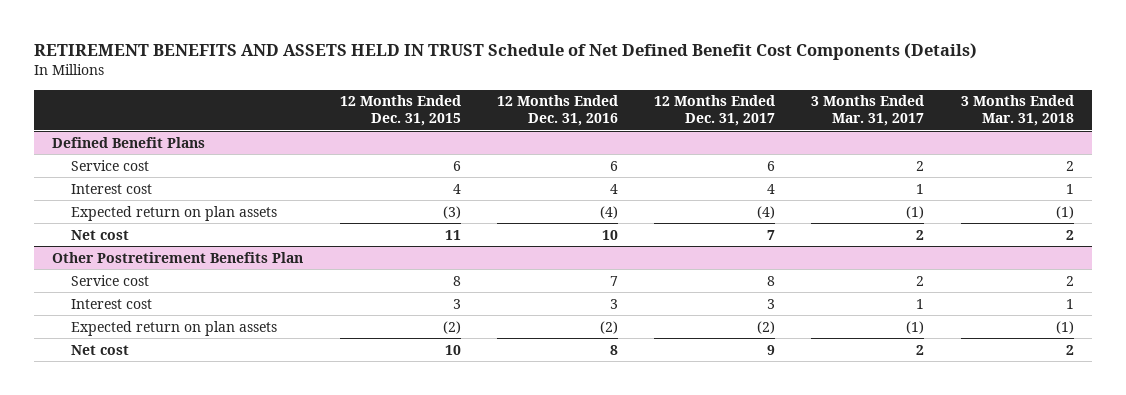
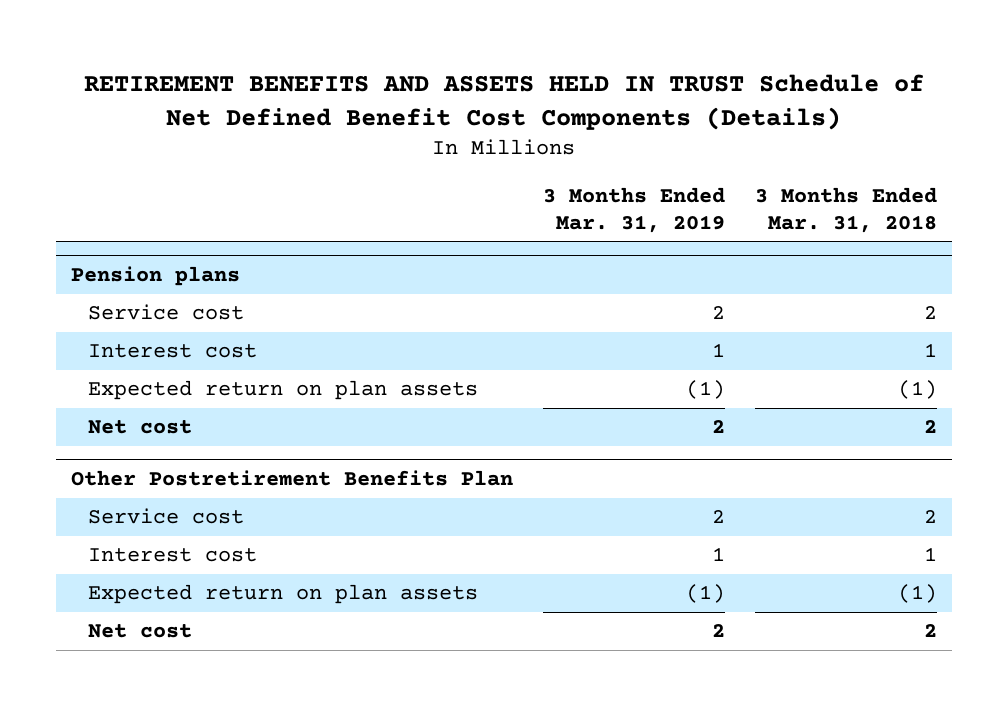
[339,95,461,127] 12 Months Ended Dec. 31, 2015 -> none
[496,95,618,127] 12 Months Ended Dec. 31, 2016 -> none
[654,95,776,127] 12 Months Ended Dec. 31, 2017 -> none
[811,95,925,127] 3 Months Ended Mar. 31, 2017 -> none
none -> [543,186,726,233] 3 Months Ended Mar. 31, 2019
[52,136,206,148] Defined Benefit Plans -> [71,265,241,286] Pension plans

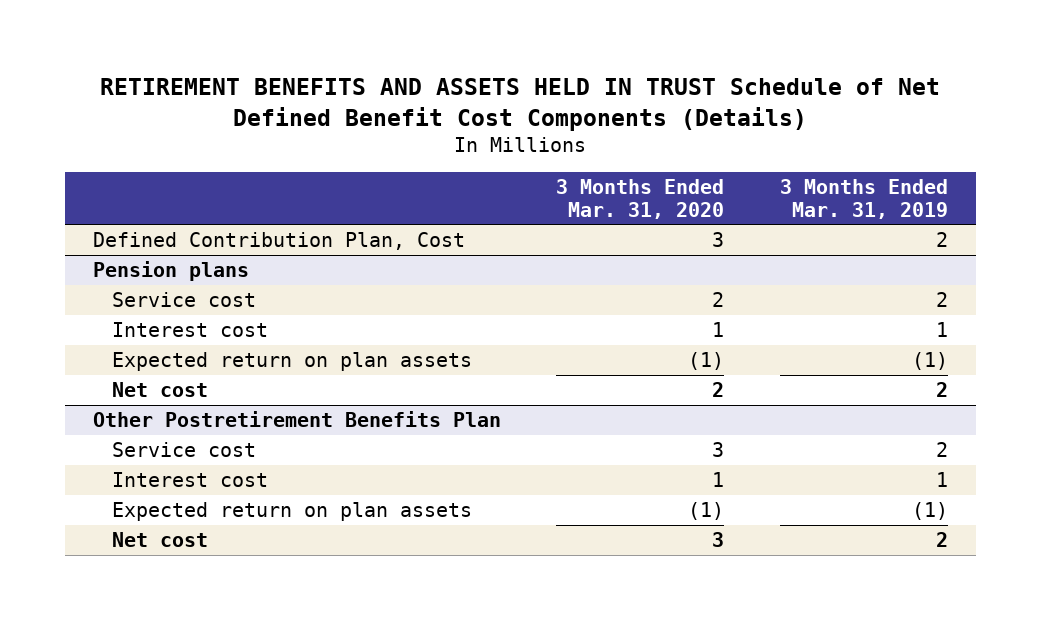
[755,186,938,233] 3 Months Ended Mar. 31, 2018 -> none
none -> [556,178,725,219] 3 Months Ended Mar. 31, 2020
none -> [92,232,465,251] Defined Contribution Plan, Cost

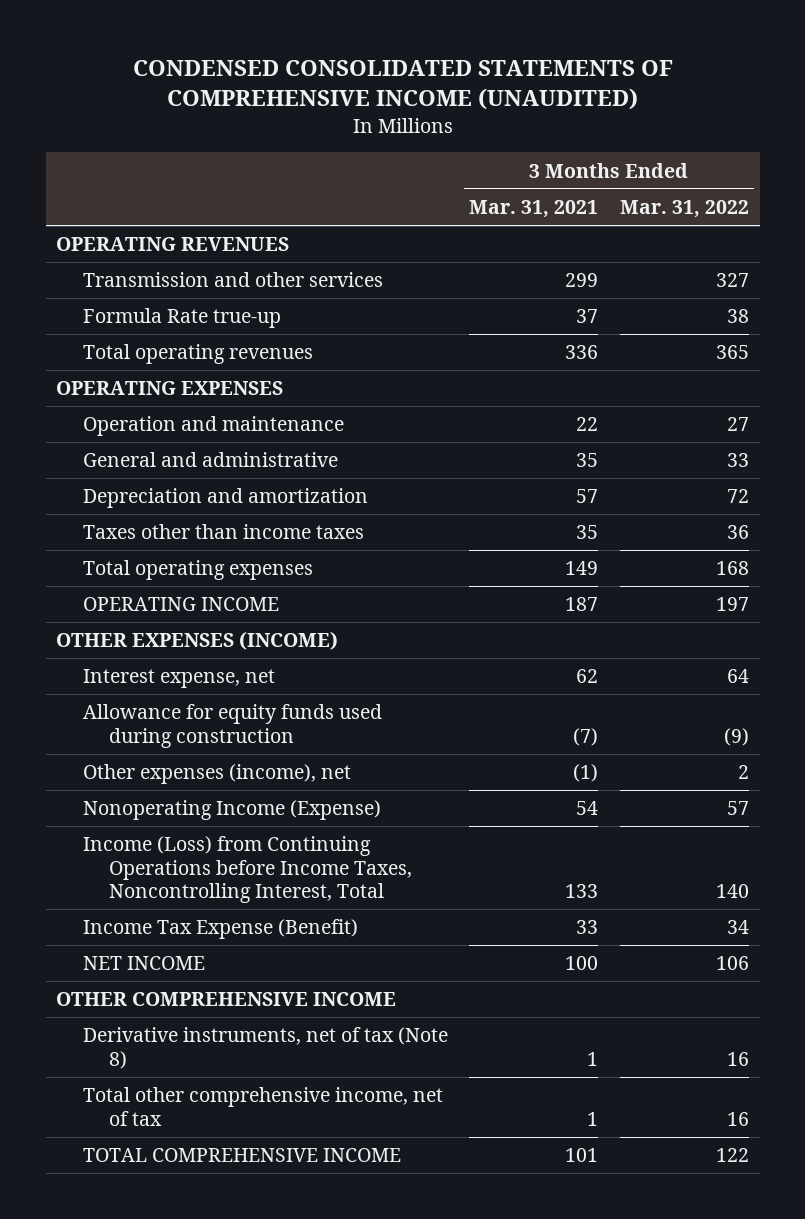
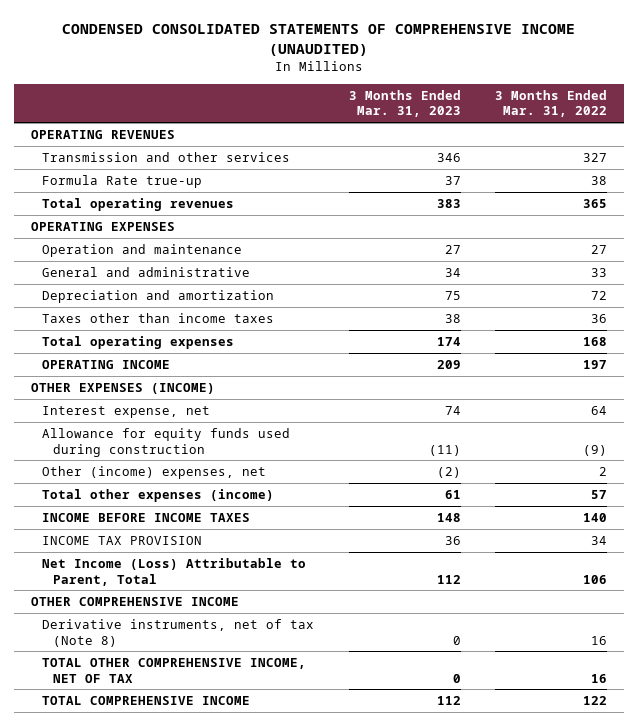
[469,200,599,219] Mar. 31, 2021 -> none
none -> [348,90,461,118] 3 Months Ended Mar. 31, 2023
[82,764,351,785] Other expenses (income), net -> [42,466,267,480] Other (income) expenses, net
[82,800,381,821] Nonoperating Income (Expense) -> [42,489,275,503] Total other expenses (income)
[82,836,412,904] Income (Loss) from Continuing Operations before Income Taxes, Noncontrolling Interest, Total -> [42,513,251,523] INCOME BEFORE INCOME TAXES
[82,919,358,940] Income Tax Expense (Benefit) -> [42,536,203,546] INCOME TAX PROVISION
[82,956,205,971] NET INCOME -> [42,558,307,586] Net Income (Loss) Attributable to Parent, Total
[82,1087,443,1126] Total other comprehensive income, net of tax -> [42,658,307,683] TOTAL OTHER COMPREHENSIVE INCOME, NET OF TAX

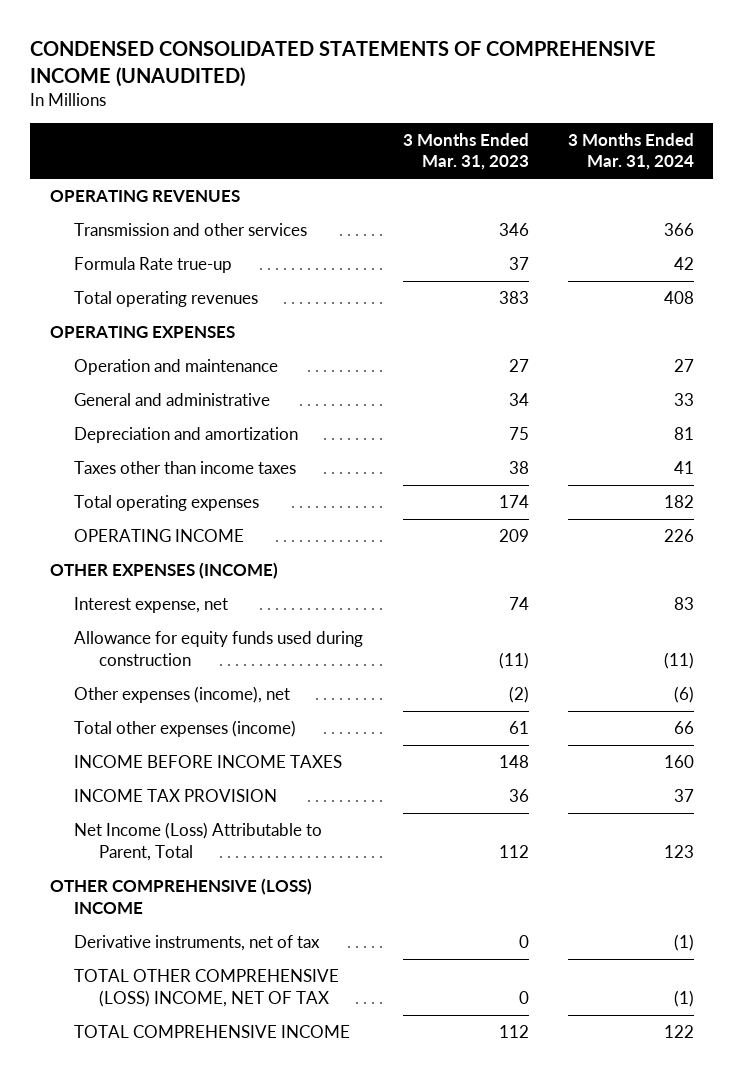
[494,90,607,118] 3 Months Ended Mar. 31, 2022 -> none
none -> [567,132,694,171] 3 Months Ended Mar. 31, 2024
[42,466,267,480] Other (income) expenses, net -> [74,686,291,704] Other expenses (income), net
[31,597,240,607] OTHER COMPREHENSIVE INCOME -> [49,878,312,914] OTHER COMPREHENSIVE (LOSS) INCOME
[42,619,315,647] Derivative instruments, net of tax (Note 8) -> [74,935,321,952] Derivative instruments, net of tax
[42,658,307,683] TOTAL OTHER COMPREHENSIVE INCOME, NET OF TAX -> [74,969,340,1007] TOTAL OTHER COMPREHENSIVE (LOSS) INCOME, NET OF TAX

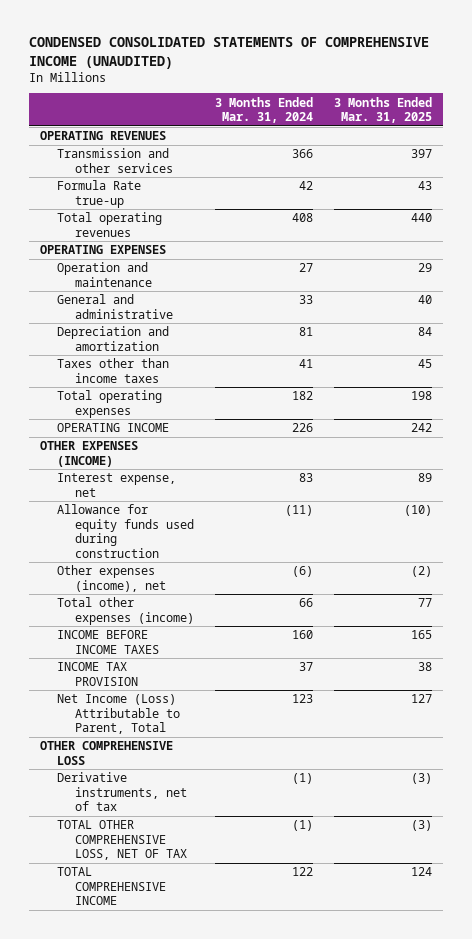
[402,132,529,171] 3 Months Ended Mar. 31, 2023 -> none
none -> [334,96,433,124] 3 Months Ended Mar. 31, 2025
[49,878,312,914] OTHER COMPREHENSIVE (LOSS) INCOME -> [39,741,173,765] OTHER COMPREHENSIVE LOSS
[74,969,340,1007] TOTAL OTHER COMPREHENSIVE (LOSS) INCOME, NET OF TAX -> [57,820,188,861] TOTAL OTHER COMPREHENSIVE LOSS, NET OF TAX

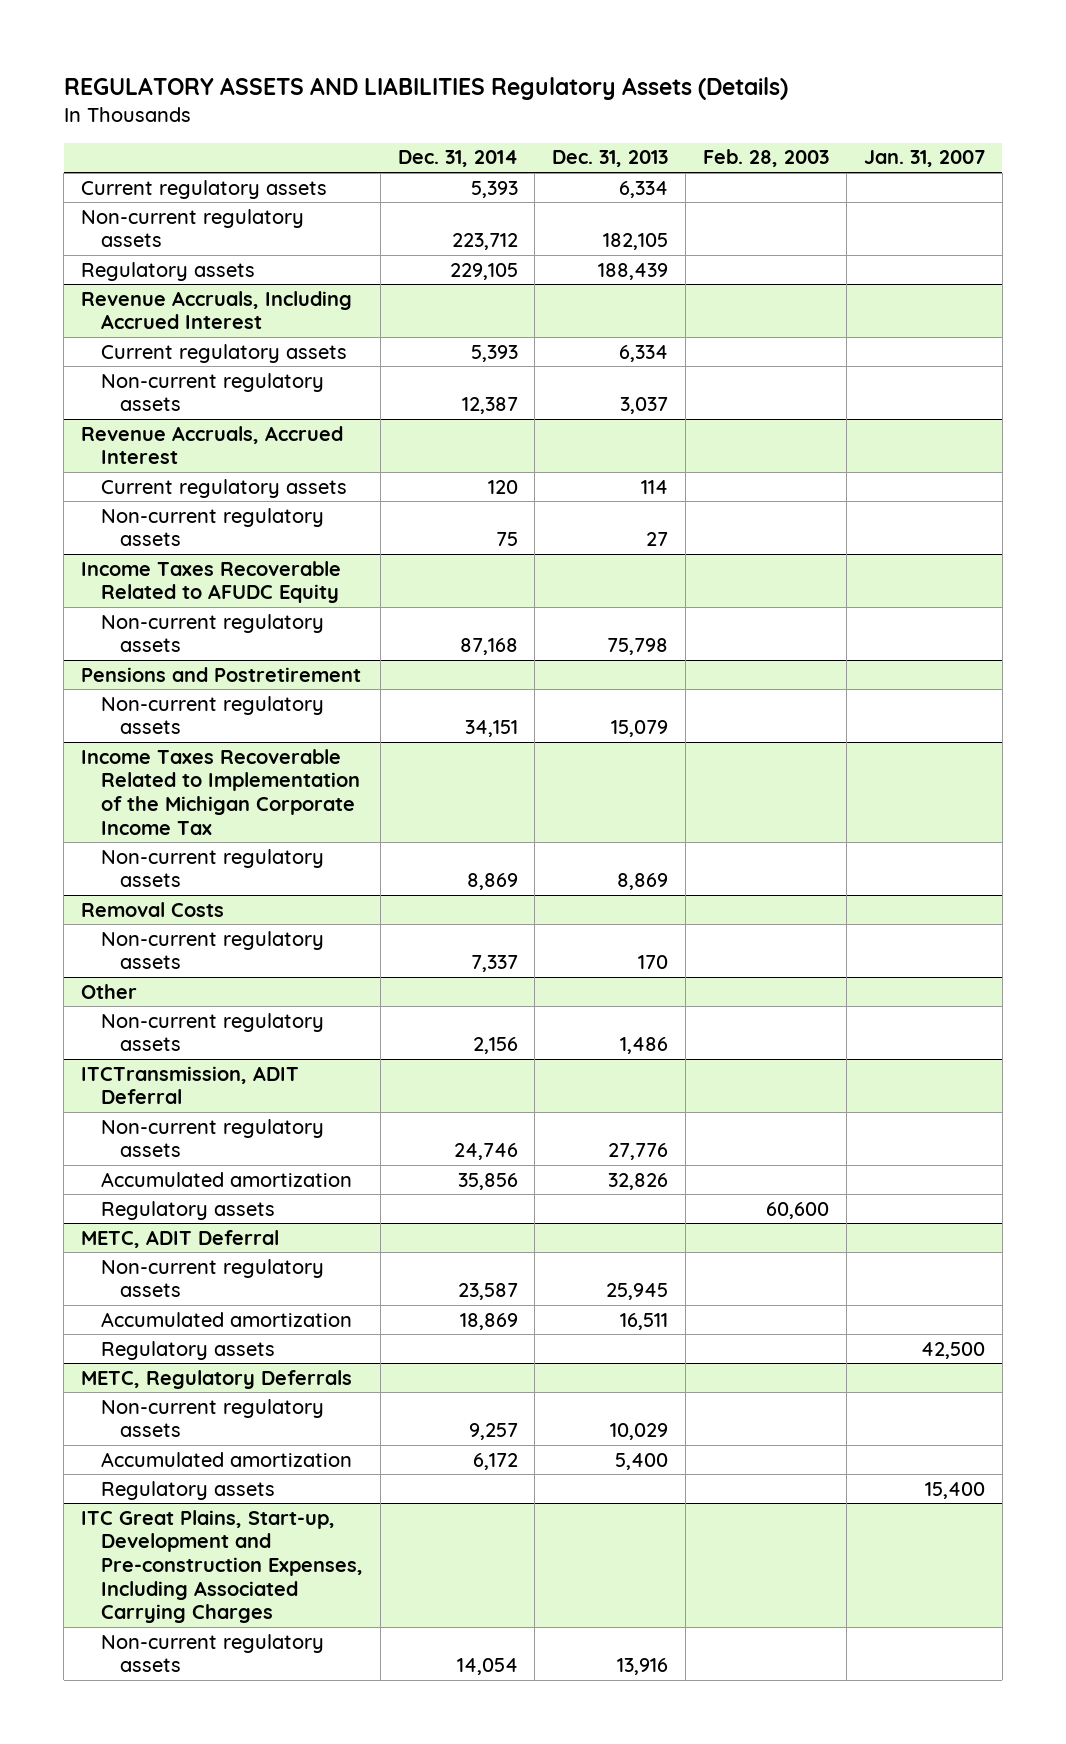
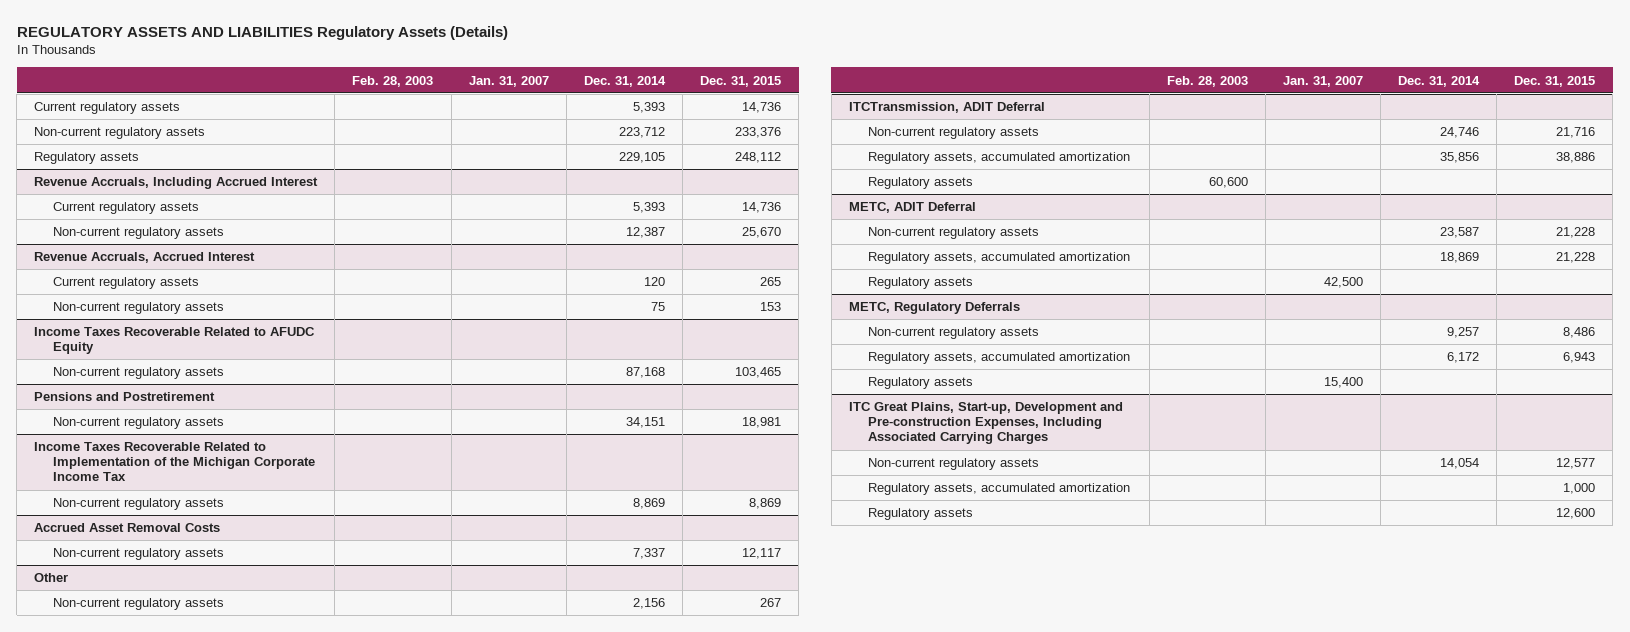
[552,150,669,168] Dec. 31, 2013 -> none
none -> [699,75,781,87] Dec. 31, 2015
[81,901,225,917] Removal Costs -> [34,523,221,533] Accrued Asset Removal Costs
[100,1171,352,1187] Accumulated amortization -> [867,152,1130,165] Regulatory assets, accumulated amortization
[100,1311,352,1327] Accumulated amortization -> [867,252,1130,265] Regulatory assets, accumulated amortization
[100,1451,352,1467] Accumulated amortization -> [867,352,1130,365] Regulatory assets, accumulated amortization
none -> [867,483,1130,496] Regulatory assets, accumulated amortization
none -> [867,508,973,521] Regulatory assets

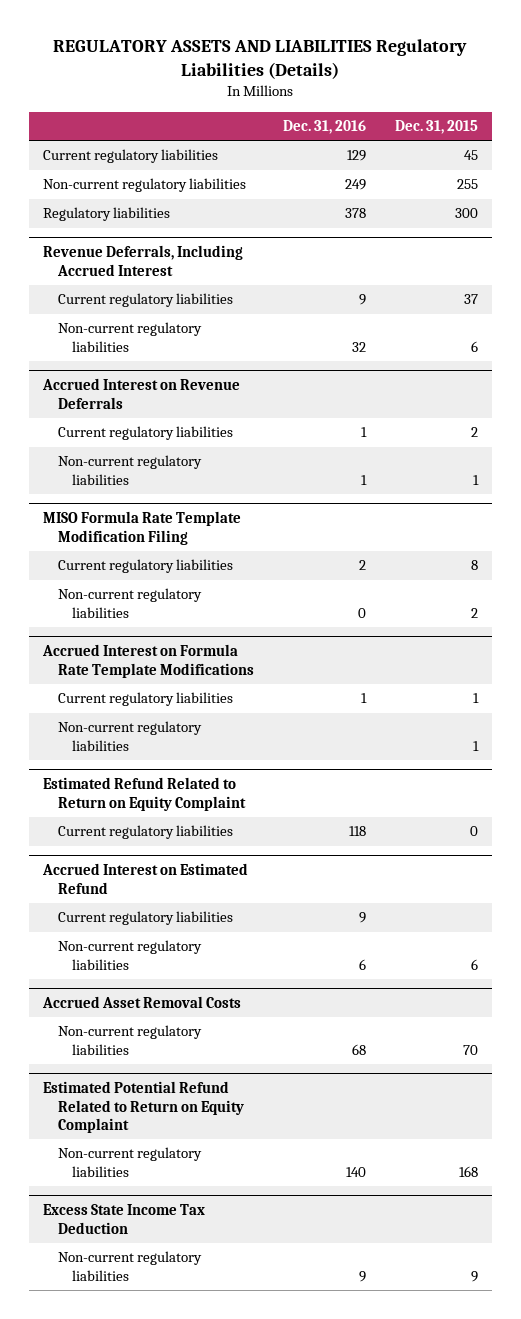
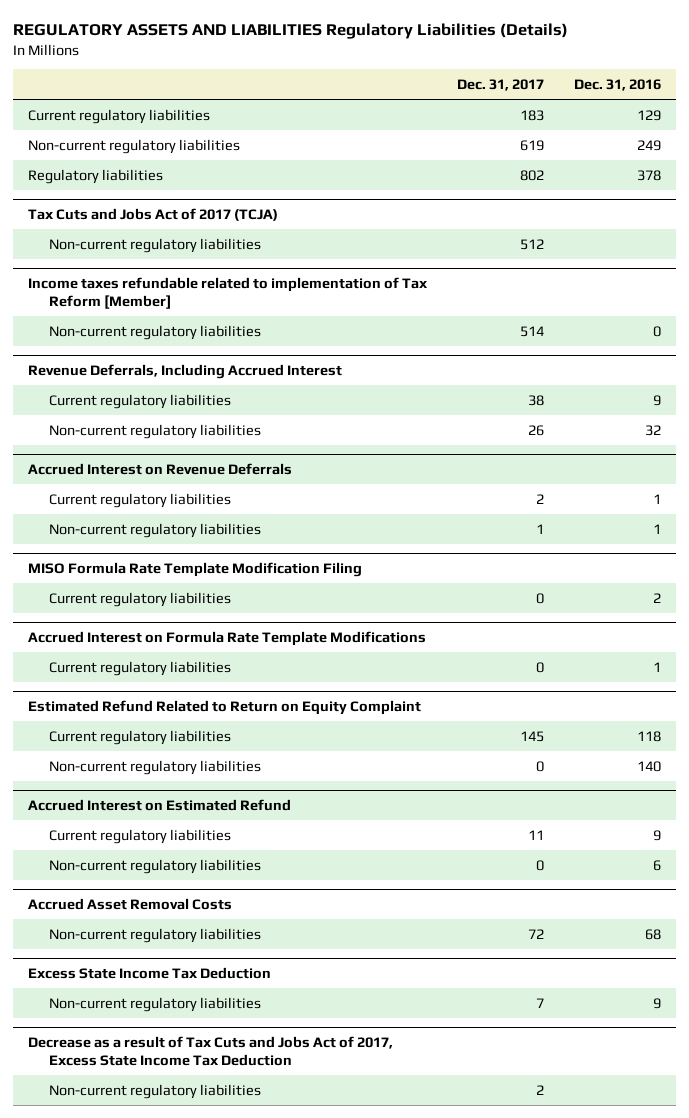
[394,120,478,135] Dec. 31, 2015 -> none
none -> [456,79,544,92] Dec. 31, 2017
none -> [27,207,278,221] Tax Cuts and Jobs Act of 2017 (TCJA)
none -> [49,237,262,253] Non-current regulatory liabilities
none -> [27,276,428,310] Income taxes refundable related to implementation of Tax Reform [Member]
none -> [49,324,262,340] Non-current regulatory liabilities
[57,588,202,619] Non-current regulatory liabilities -> none
[57,721,202,752] Non-current regulatory liabilities -> none
none -> [49,759,262,775] Non-current regulatory liabilities
[43,1080,244,1134] Estimated Potential Refund Related to Return on Equity Complaint -> none
[57,1147,202,1178] Non-current regulatory liabilities -> none
none -> [27,1035,393,1067] Decrease as a result of Tax Cuts and Jobs Act of 2017, Excess State Income Tax Deduction
none -> [49,1083,262,1099] Non-current regulatory liabilities

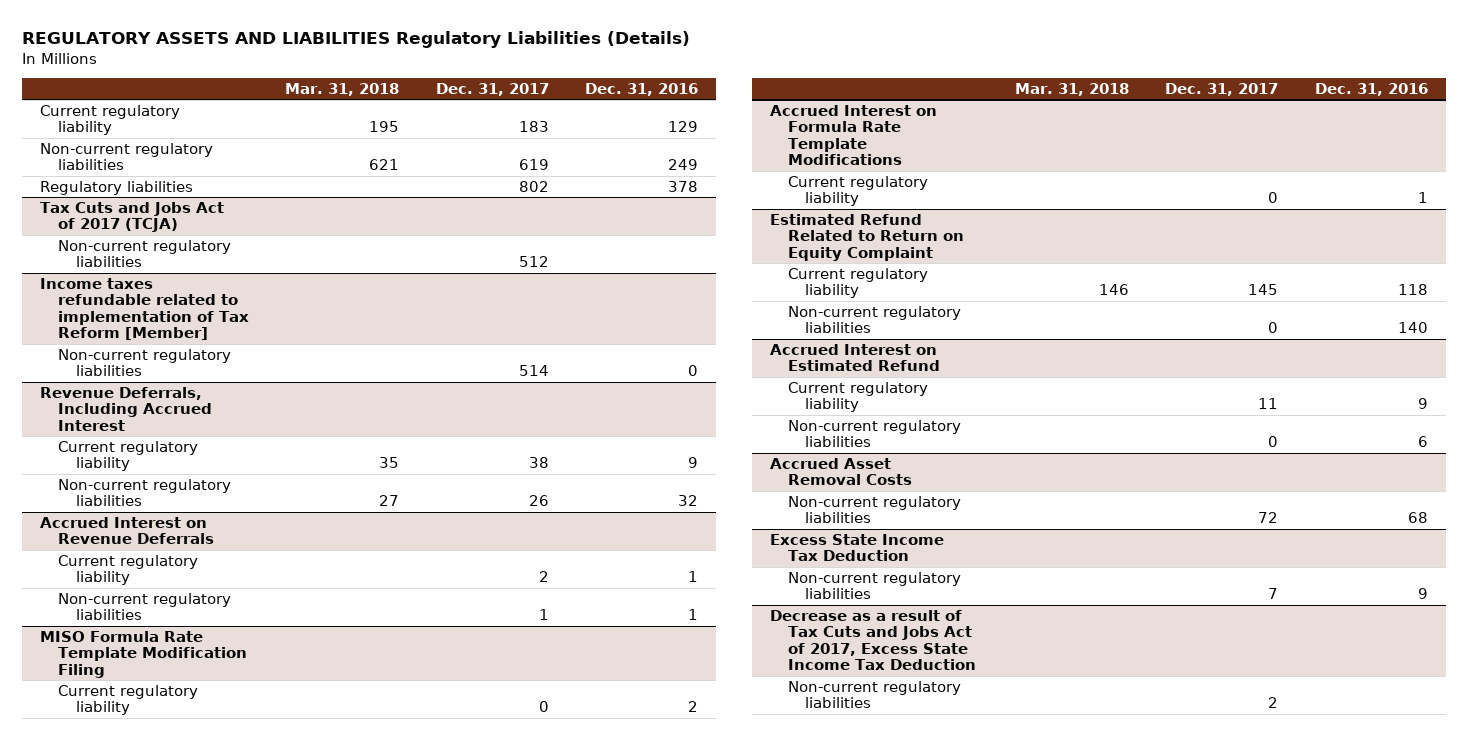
none -> [285,82,400,96] Mar. 31, 2018
[27,108,210,124] Current regulatory liabilities -> [40,104,181,136] Current regulatory liability
[49,393,232,409] Current regulatory liabilities -> [58,440,199,472] Current regulatory liability
[49,492,232,508] Current regulatory liabilities -> [58,554,199,586] Current regulatory liability
[49,591,232,607] Current regulatory liabilities -> [58,684,199,716] Current regulatory liability
[49,660,232,676] Current regulatory liabilities -> [787,175,928,207] Current regulatory liability
[49,729,232,745] Current regulatory liabilities -> [787,267,928,299] Current regulatory liability
[49,828,232,844] Current regulatory liabilities -> [787,381,928,413] Current regulatory liability

